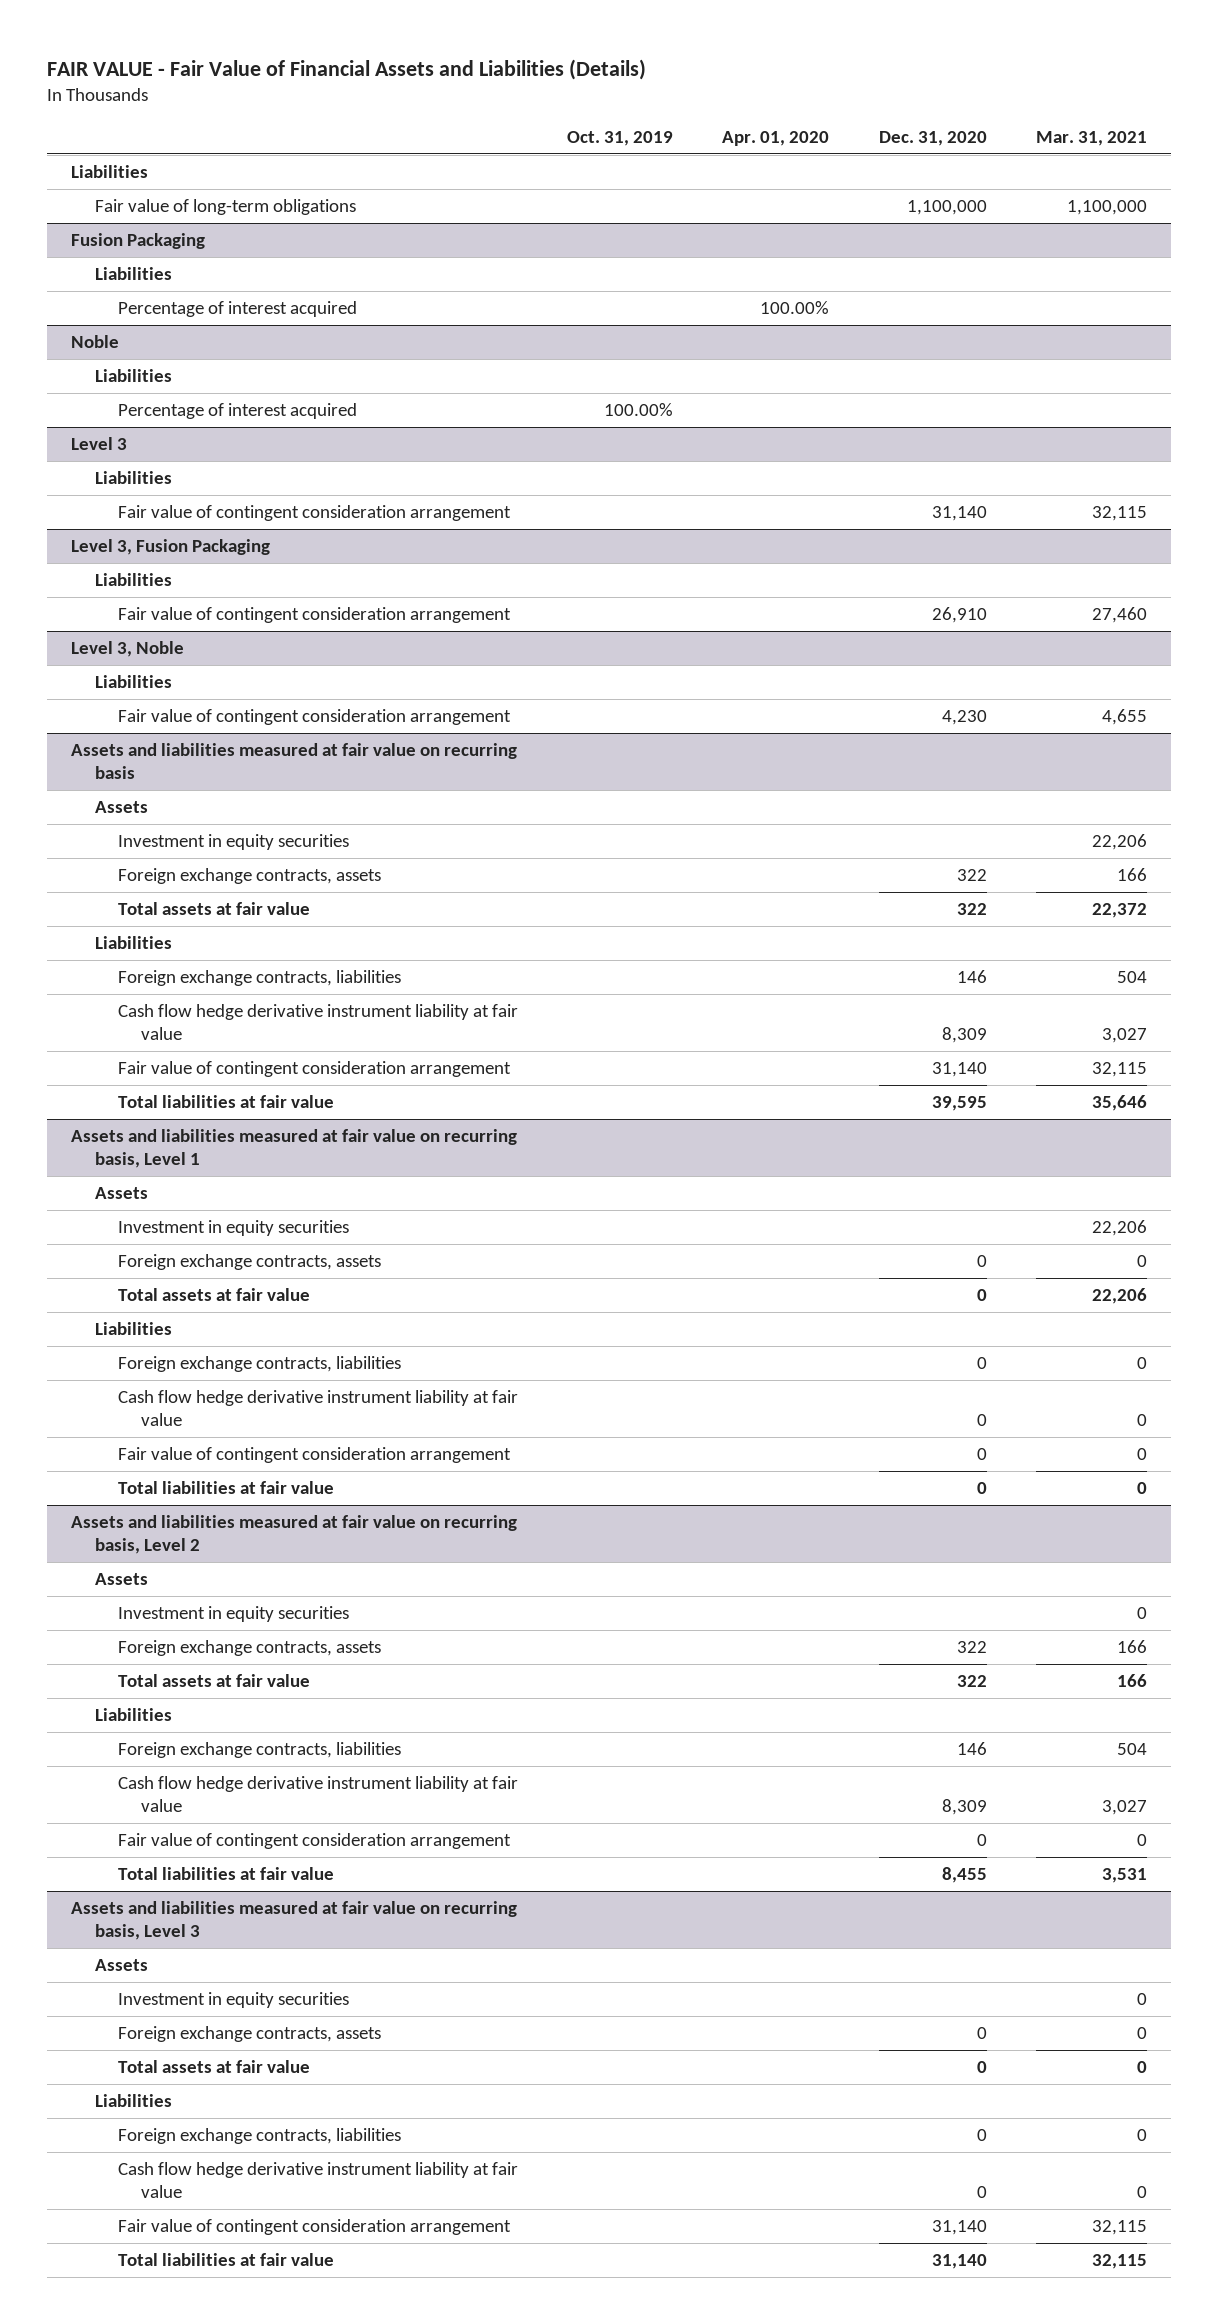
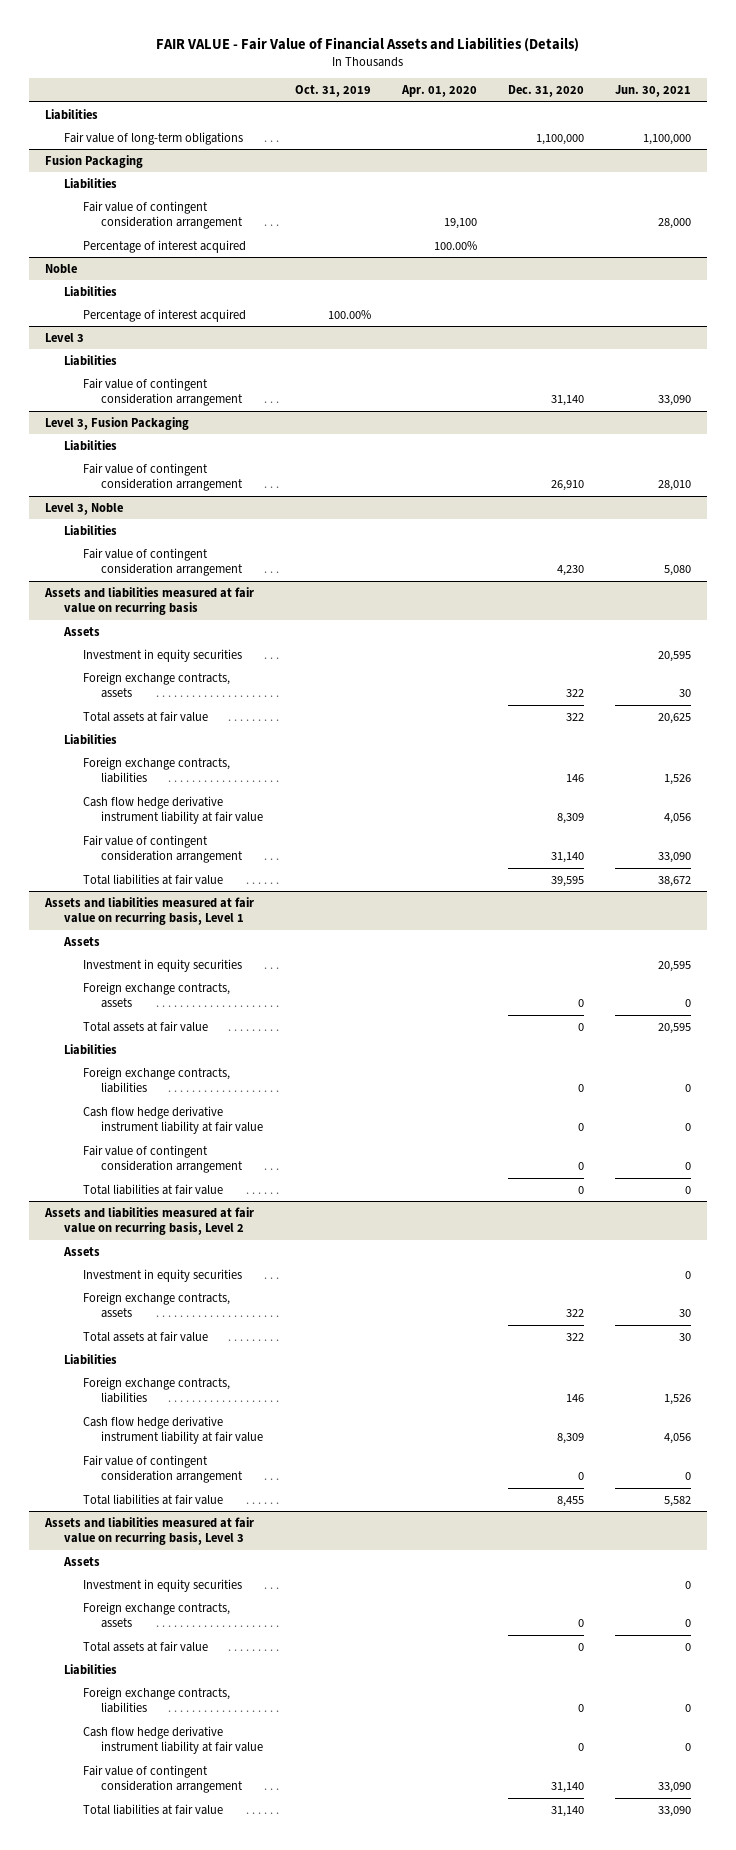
[1035,130,1147,146] Mar. 31, 2021 -> none
none -> [615,85,692,98] Jun. 30, 2021
none -> [82,200,244,230] Fair value of contingent consideration arrangement

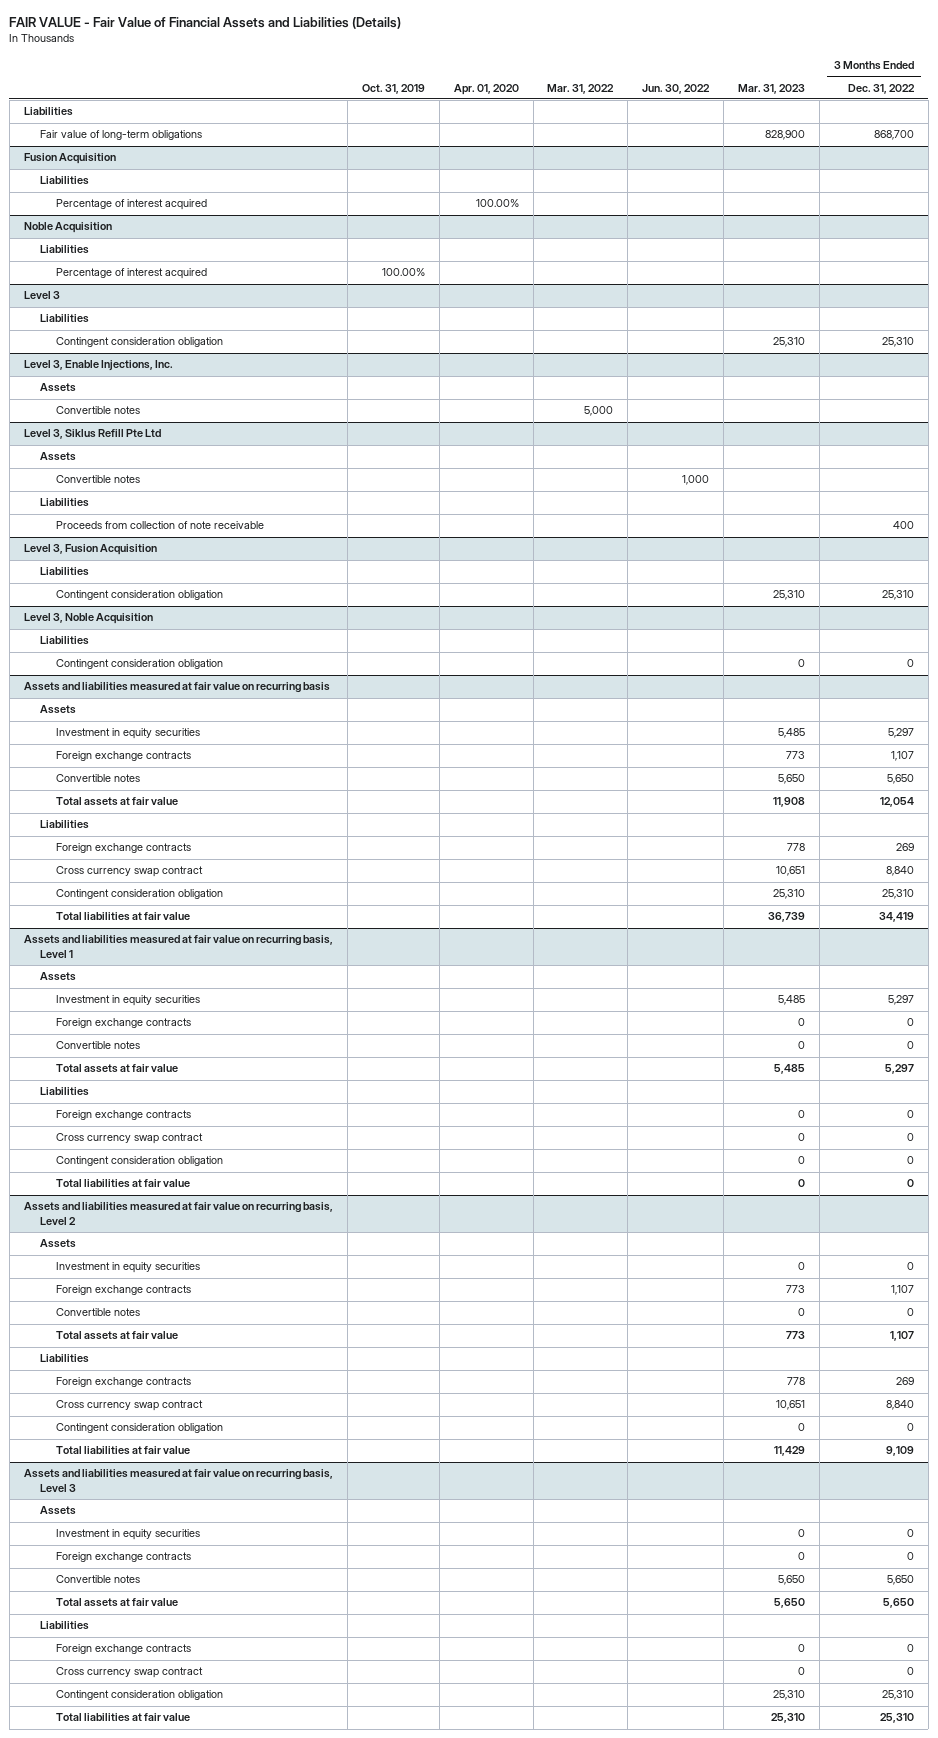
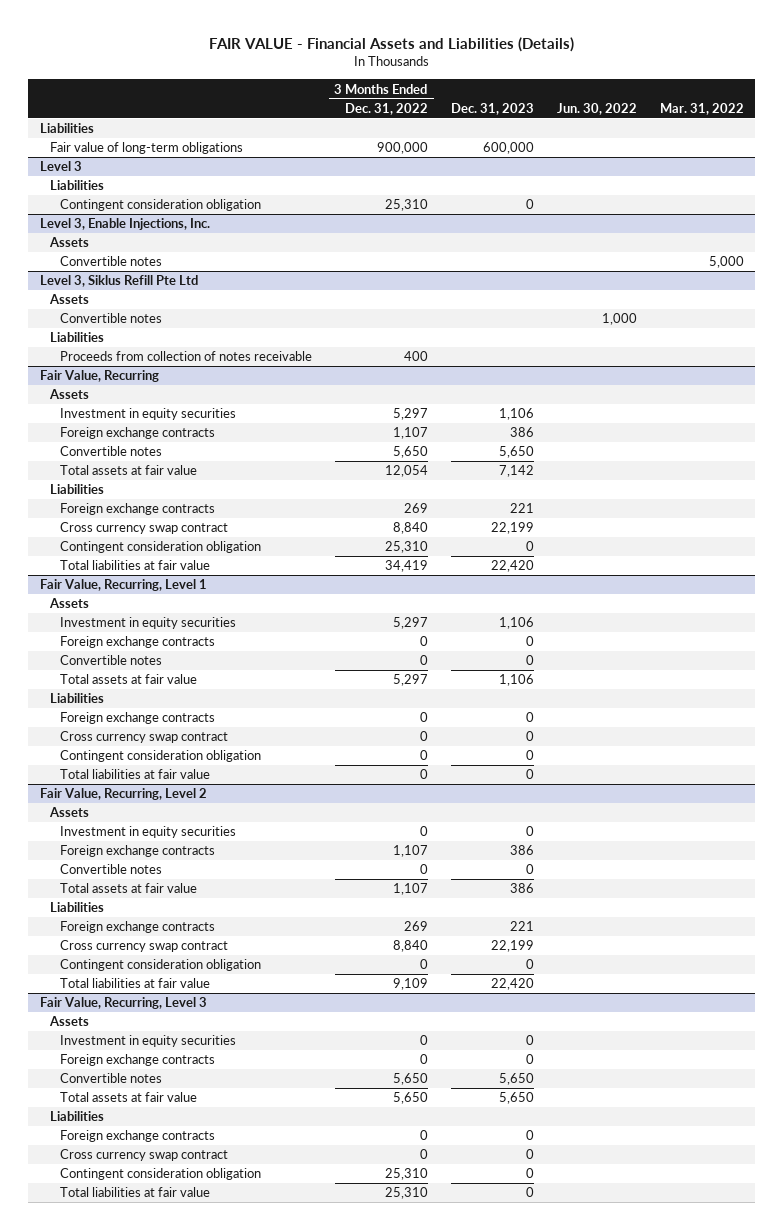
[9,16,402,29] FAIR VALUE - Fair Value of Financial Assets and Liabilities (Details) -> [208,36,574,52] FAIR VALUE - Financial Assets and Liabilities (Details)
[361,83,425,94] Oct. 31, 2019 -> none
[453,83,519,95] Apr. 01, 2020 -> none
[738,83,806,94] Mar. 31, 2023 -> none
none -> [450,102,534,115] Dec. 31, 2023
[23,153,116,165] Fusion Acquisition -> none
[40,176,90,186] Liabilities -> none
[56,199,208,211] Percentage of interest acquired -> none
[23,222,112,234] Noble Acquisition -> none
[40,245,90,255] Liabilities -> none
[56,268,208,280] Percentage of interest acquired -> none
[874,130,915,141] 868,700 -> [376,142,428,155] 900,000
[23,544,157,556] Level 3, Fusion Acquisition -> none
[40,567,90,577] Liabilities -> none
[56,590,224,601] Contingent consideration obligation -> none
[23,613,153,625] Level 3, Noble Acquisition -> none
[40,636,90,646] Liabilities -> none
[56,659,224,670] Contingent consideration obligation -> none
[56,521,265,530] Proceeds from collection of note receivable -> [60,351,313,362] Proceeds from collection of notes receivable
[23,682,330,694] Assets and liabilities measured at fair value on recurring basis -> [39,370,159,383] Fair Value, Recurring
[23,935,333,958] Assets and liabilities measured at fair value on recurring basis, Level 1 -> none
none -> [39,579,207,592] Fair Value, Recurring, Level 1
[23,1202,333,1225] Assets and liabilities measured at fair value on recurring basis, Level 2 -> none
none -> [39,788,207,801] Fair Value, Recurring, Level 2
[23,1469,333,1492] Assets and liabilities measured at fair value on recurring basis, Level 3 -> none
none -> [39,997,207,1010] Fair Value, Recurring, Level 3

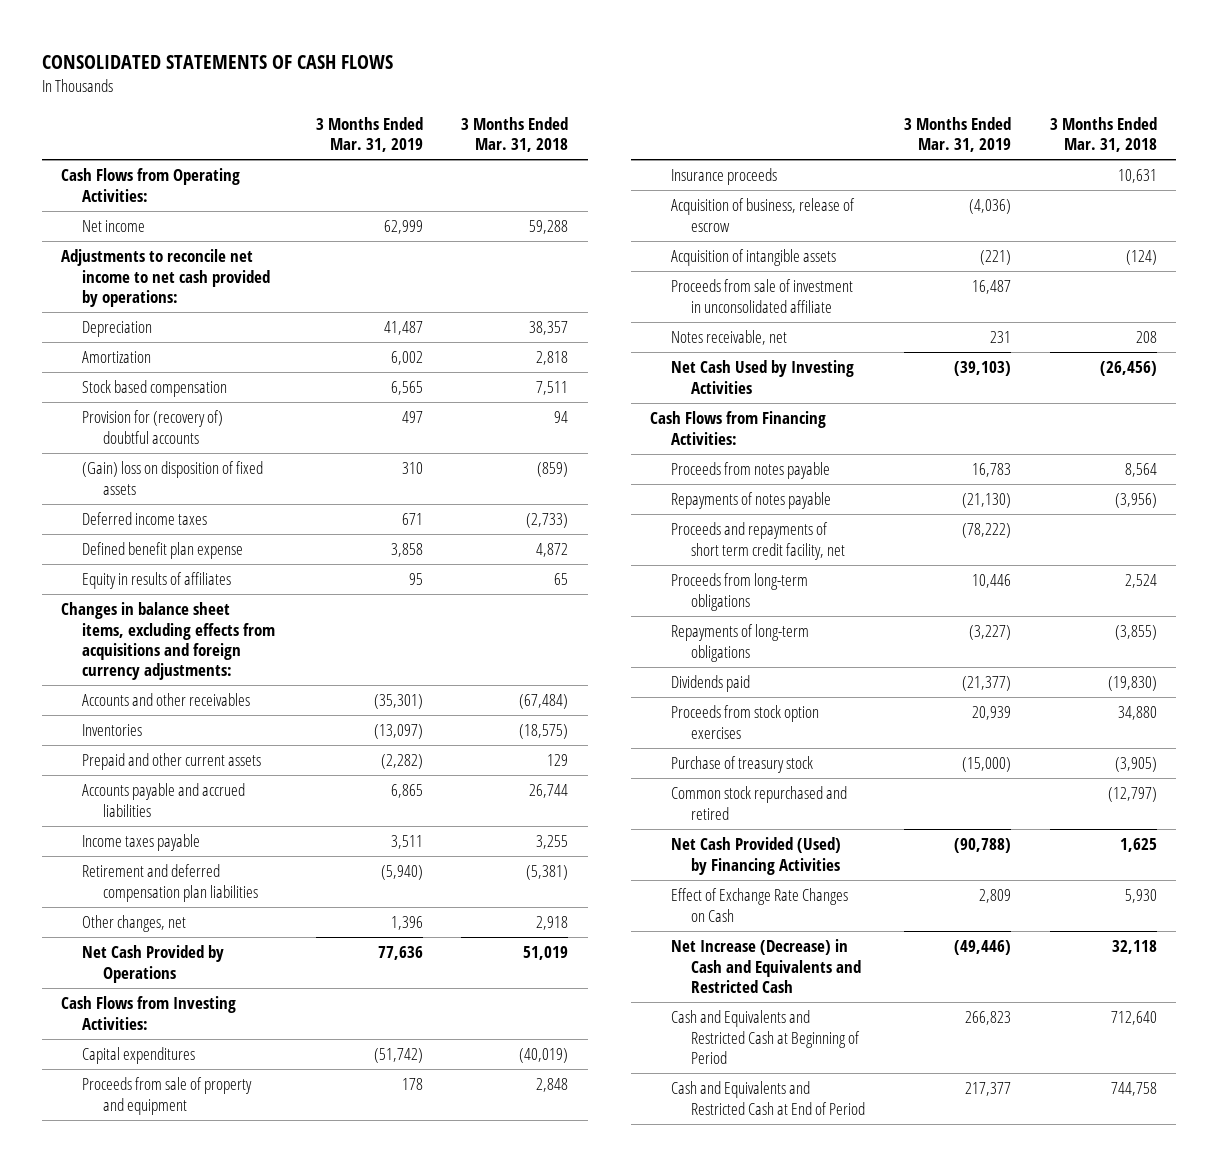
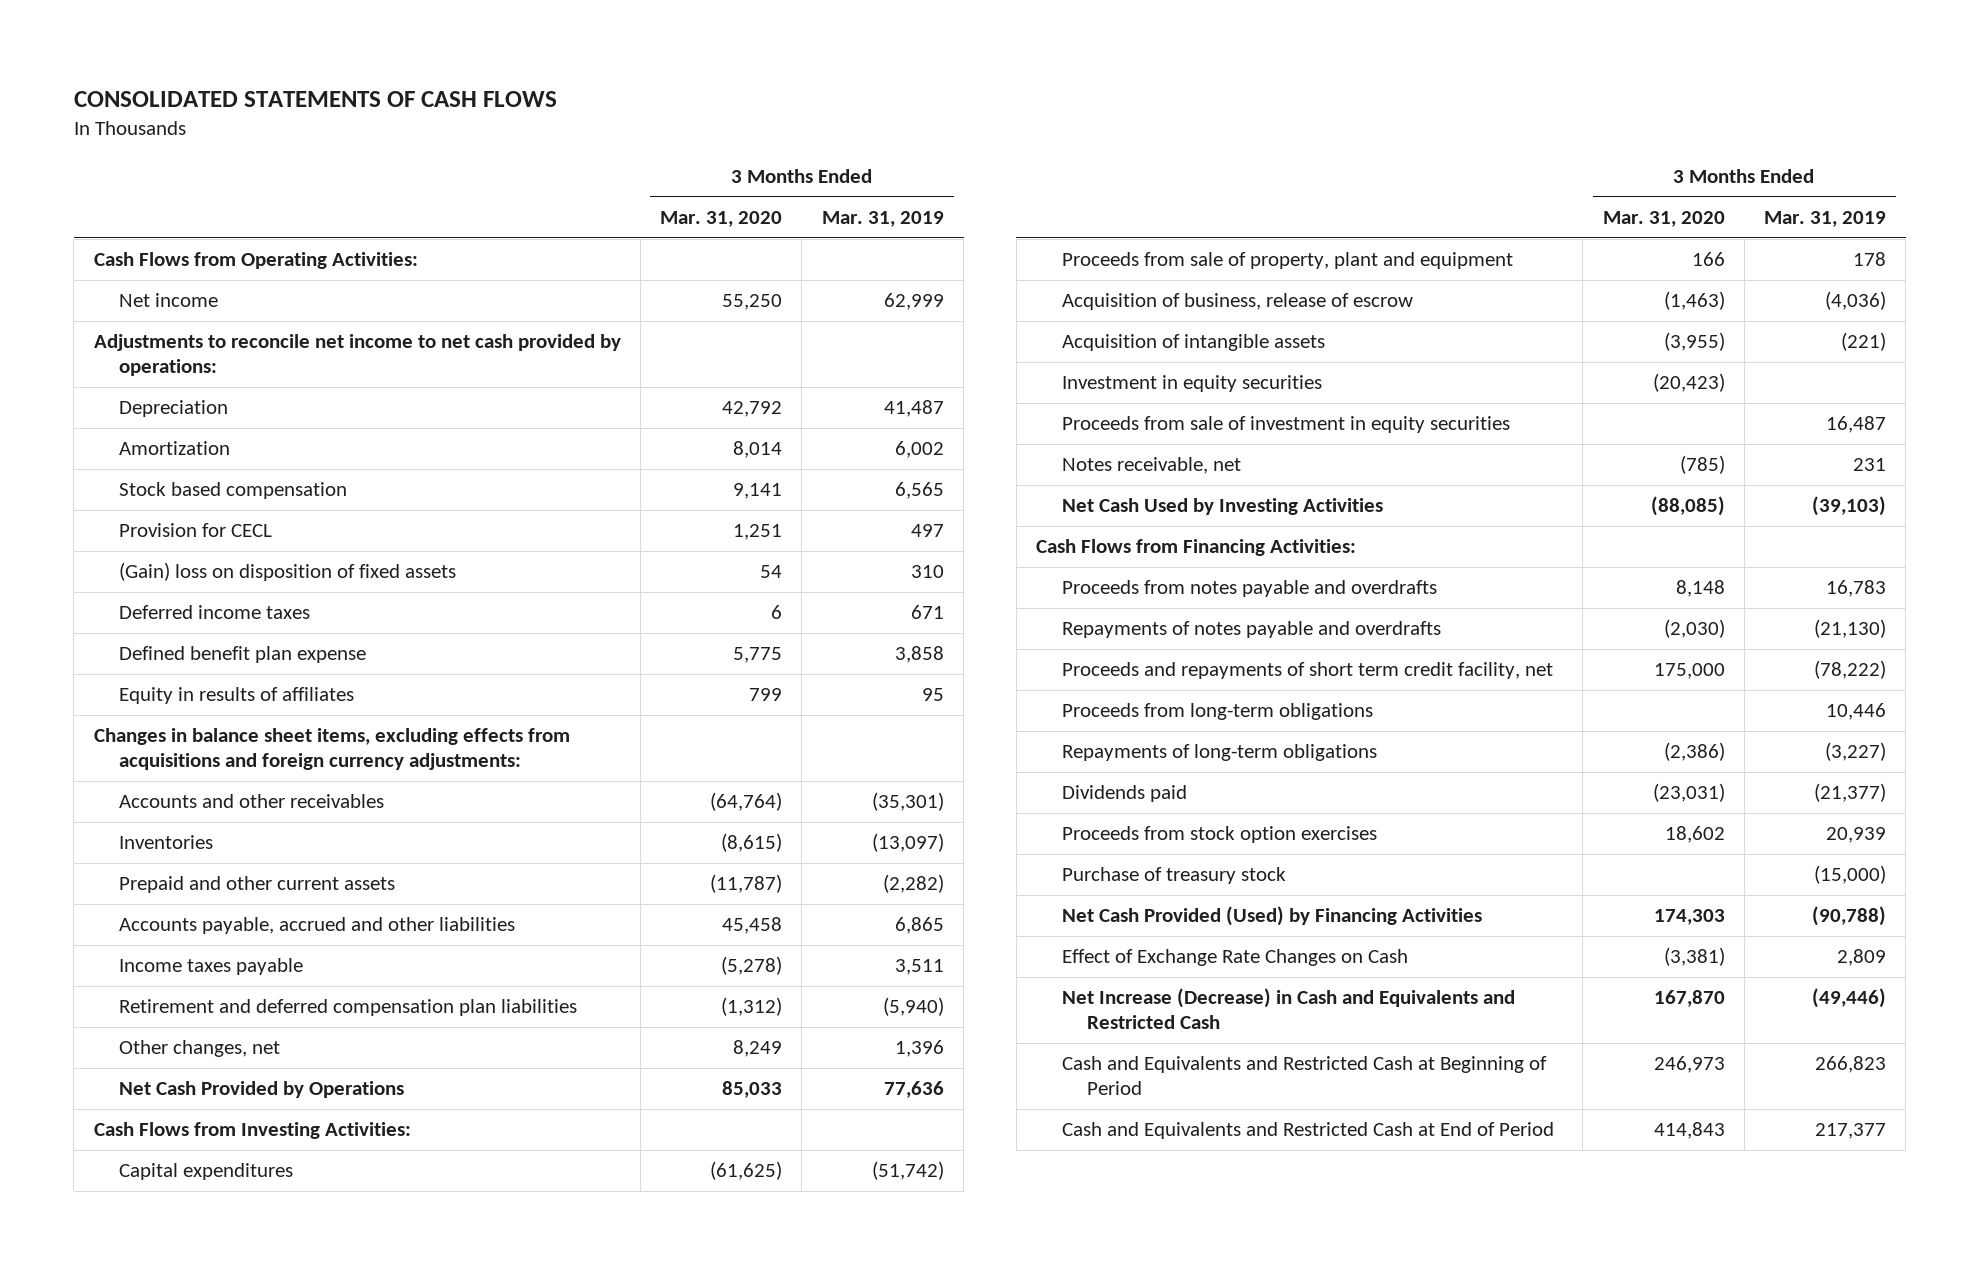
[461,117,569,153] 3 Months Ended Mar. 31, 2018 -> none
none -> [660,211,783,228] Mar. 31, 2020
[81,410,223,444] Provision for (recovery of) doubtful accounts -> [119,523,273,538] Provision for CECL
[81,783,245,817] Accounts payable and accrued liabilities -> [119,917,516,935] Accounts payable, accrued and other liabilities
[670,168,777,186] Insurance proceeds -> none
[81,1077,252,1115] Proceeds from sale of property and equipment -> [1061,252,1513,270] Proceeds from sale of property, plant and equipment
none -> [1061,375,1322,393] Investment in equity securities
[670,279,853,313] Proceeds from sale of investment in unconsolidated affiliate -> [1061,416,1510,434] Proceeds from sale of investment in equity securities
[670,462,830,480] Proceeds from notes payable -> [1061,580,1437,598] Proceeds from notes payable and overdrafts
[670,492,831,510] Repayments of notes payable -> [1061,621,1441,639] Repayments of notes payable and overdrafts
[670,786,847,820] Common stock repurchased and retired -> none

